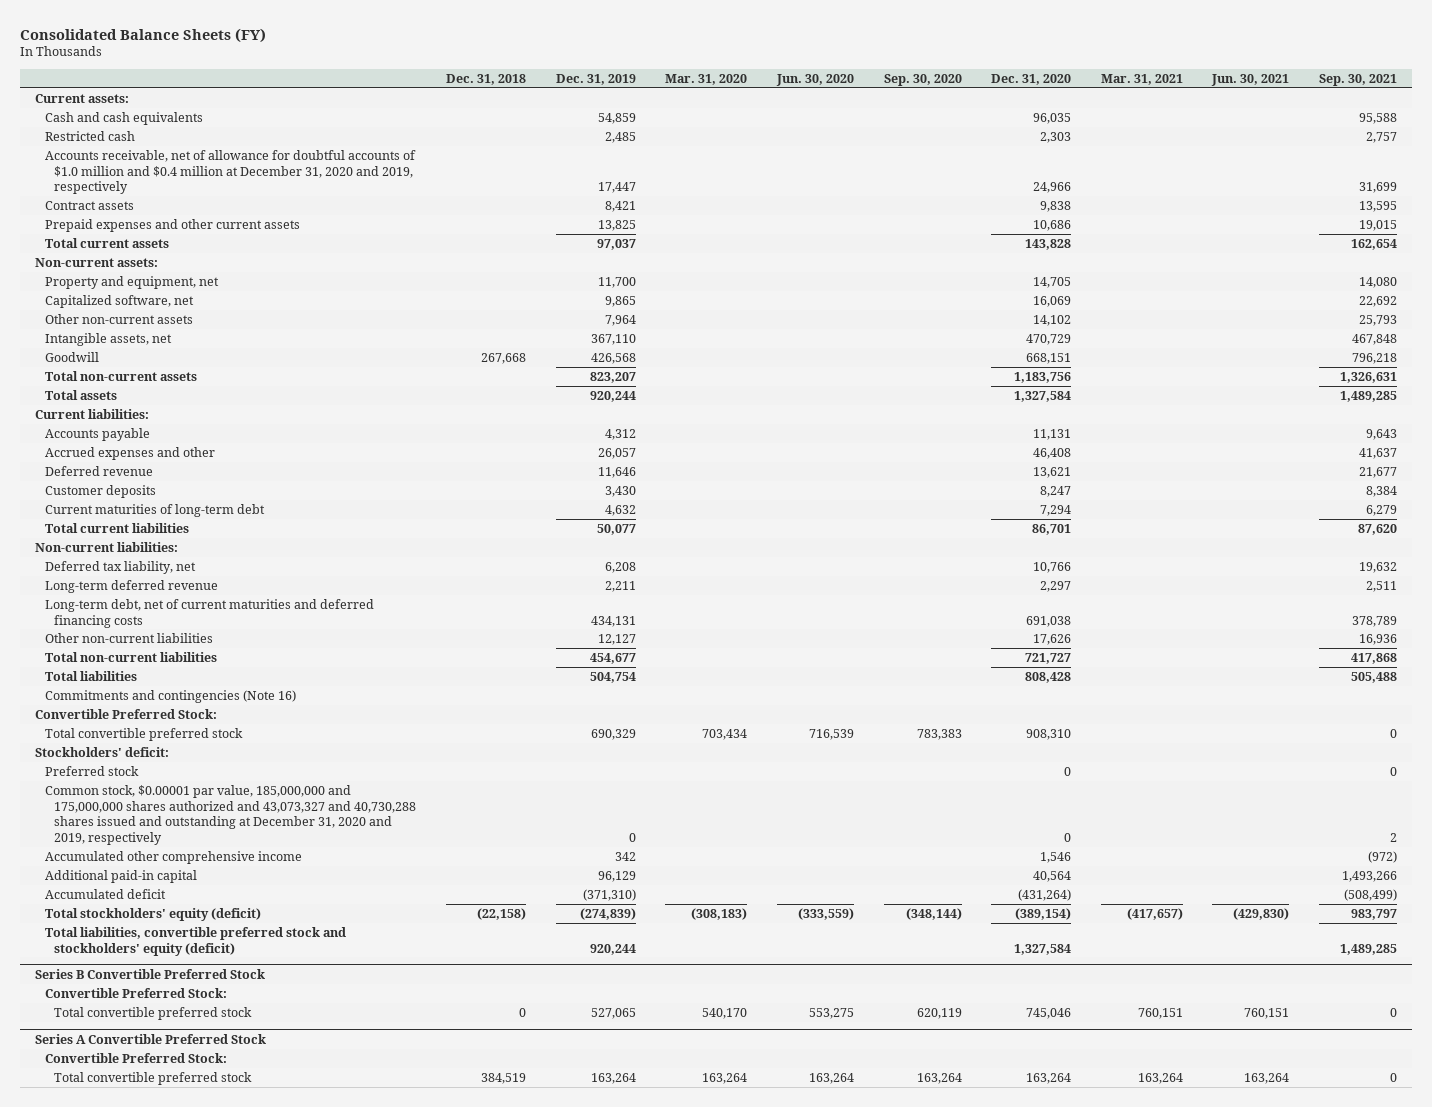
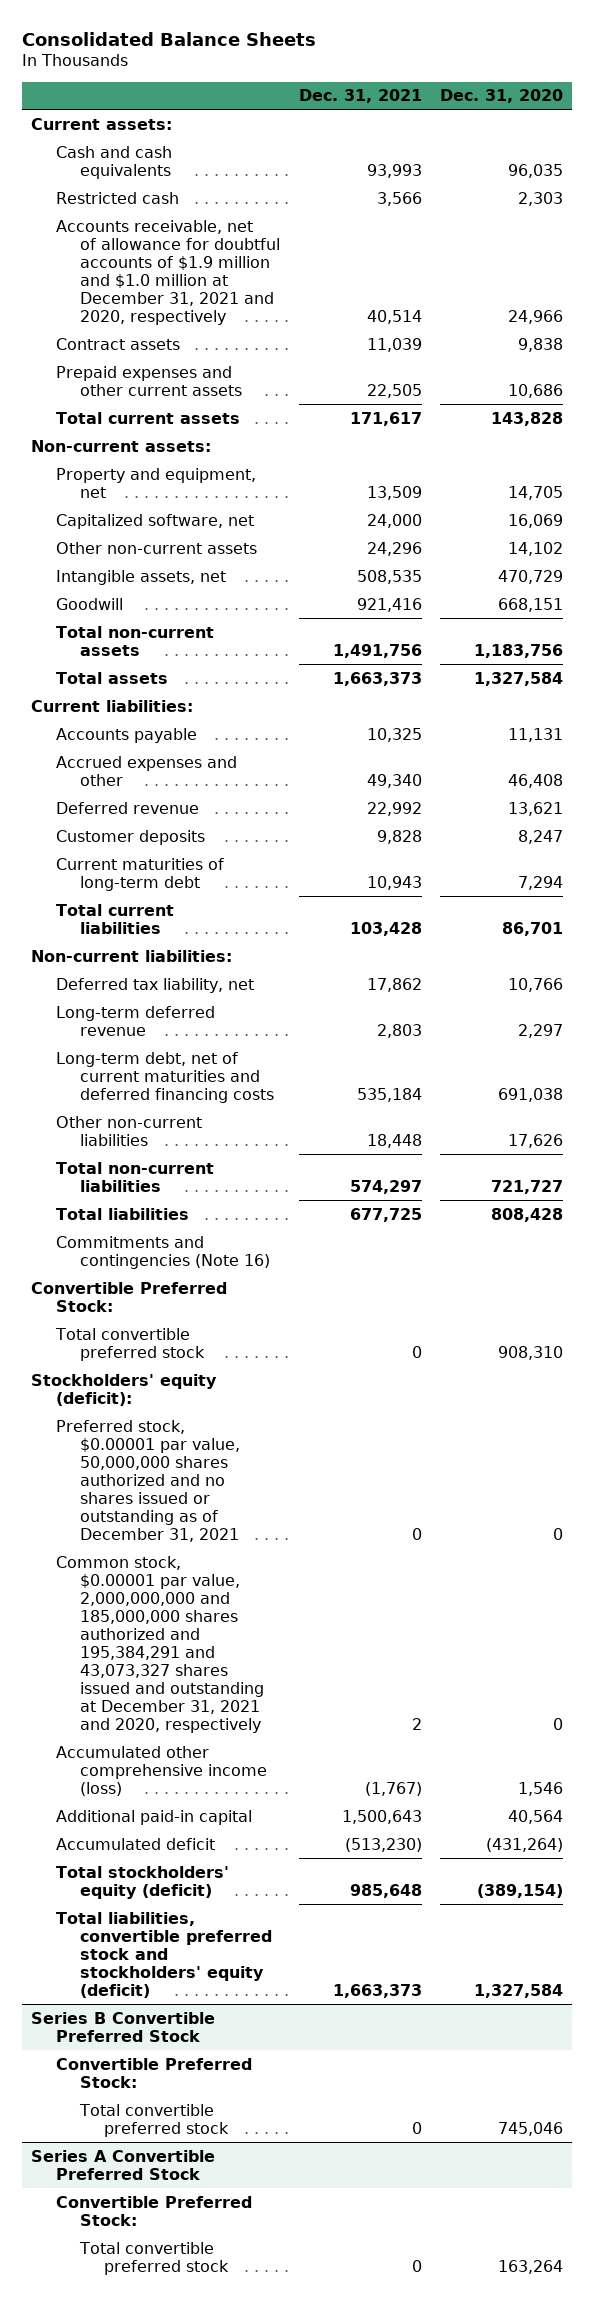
[20,27,267,43] Consolidated Balance Sheets (FY) -> [21,31,316,46] Consolidated Balance Sheets
[445,73,526,85] Dec. 31, 2018 -> none
[555,73,636,85] Dec. 31, 2019 -> none
[665,73,748,85] Mar. 31, 2020 -> none
[775,73,854,86] Jun. 30, 2020 -> none
[883,73,962,86] Sep. 30, 2020 -> none
[1100,73,1183,85] Mar. 31, 2021 -> none
[1211,73,1290,86] Jun. 30, 2021 -> none
[1319,73,1398,86] Sep. 30, 2021 -> none
none -> [298,89,422,104] Dec. 31, 2021
[44,149,416,195] Accounts receivable, net of allowance for doubtful accounts of $1.0 million and $0.4 million at December 31, 2020 and 2019, respectively -> [55,219,280,325] Accounts receivable, net of allowance for doubtful accounts of $1.9 million and $1.0 million at December 31, 2021 and 2020, respectively
[35,746,170,757] Stockholders' deficit: -> [31,1373,218,1406] Stockholders' equity (deficit):
[44,765,139,776] Preferred stock -> [55,1419,240,1542] Preferred stock, $0.00001 par value, 50,000,000 shares authorized and no shares issued or outstanding as of December 31, 2021
[44,784,417,845] Common stock, $0.00001 par value, 185,000,000 and 175,000,000 shares authorized and 43,073,327 and 40,730,288 shares issued and outstanding at December 31, 2020 and 2019, respectively -> [55,1555,264,1734] Common stock, $0.00001 par value, 2,000,000,000 and 185,000,000 shares authorized and 195,384,291 and 43,073,327 shares issued and outstanding at December 31, 2021 and 2020, respectively
[44,850,302,864] Accumulated other comprehensive income -> [55,1745,267,1796] Accumulated other comprehensive income (loss)

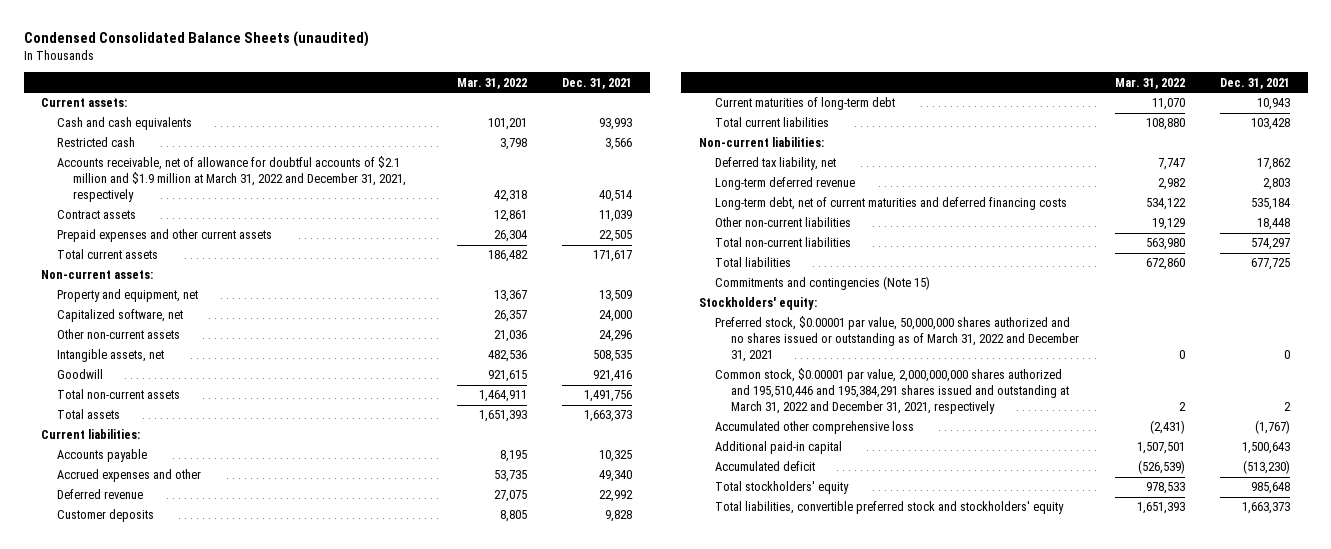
[21,31,316,46] Consolidated Balance Sheets -> [23,30,369,47] Condensed Consolidated Balance Sheets (unaudited)
[440,89,564,104] Dec. 31, 2020 -> none
none -> [456,77,527,89] Mar. 31, 2022
[55,219,280,325] Accounts receivable, net of allowance for doubtful accounts of $1.9 million and $1.0 million at December 31, 2021 and 2020, respectively -> [57,156,407,203] Accounts receivable, net of allowance for doubtful accounts of $2.1 million and $1.9 million at March 31, 2022 and December 31, 2021, respectively
[31,1281,228,1312] Convertible Preferred Stock: -> none
[54,1327,205,1361] Total convertible preferred stock -> none
[55,1235,270,1269] Commitments and contingencies (Note 16) -> [715,276,931,291] Commitments and contingencies (Note 15)
[31,1373,218,1406] Stockholders' equity (deficit): -> [699,297,818,311] Stockholders' equity:
[55,1419,240,1542] Preferred stock, $0.00001 par value, 50,000,000 shares authorized and no shares issued or outstanding as of December 31, 2021 -> [715,316,1080,363] Preferred stock, $0.00001 par value, 50,000,000 shares authorized and no shares issued or outstanding as of March 31, 2022 and December 31, 2021
[55,1555,264,1734] Common stock, $0.00001 par value, 2,000,000,000 and 185,000,000 shares authorized and 195,384,291 and 43,073,327 shares issued and outstanding at December 31, 2021 and 2020, respectively -> [715,368,1070,415] Common stock, $0.00001 par value, 2,000,000,000 shares authorized and 195,510,446 and 195,384,291 shares issued and outstanding at March 31, 2022 and December 31, 2021, respectively
[55,1745,267,1796] Accumulated other comprehensive income (loss) -> [715,421,915,435] Accumulated other comprehensive loss
[31,2011,216,2042] Series B Convertible Preferred Stock -> none
[55,2057,252,2088] Convertible Preferred Stock: -> none
[78,2103,230,2137] Total convertible preferred stock -> none
[31,2149,216,2180] Series A Convertible Preferred Stock -> none
[55,2195,252,2226] Convertible Preferred Stock: -> none
[78,2241,230,2275] Total convertible preferred stock -> none
[55,1865,229,1899] Total stockholders' equity (deficit) -> [715,481,850,495] Total stockholders' equity
[55,1911,272,1998] Total liabilities, convertible preferred stock and stockholders' equity (deficit) -> [715,501,1065,515] Total liabilities, convertible preferred stock and stockholders' equity

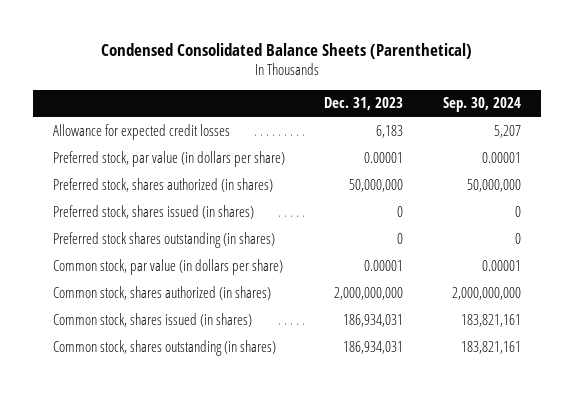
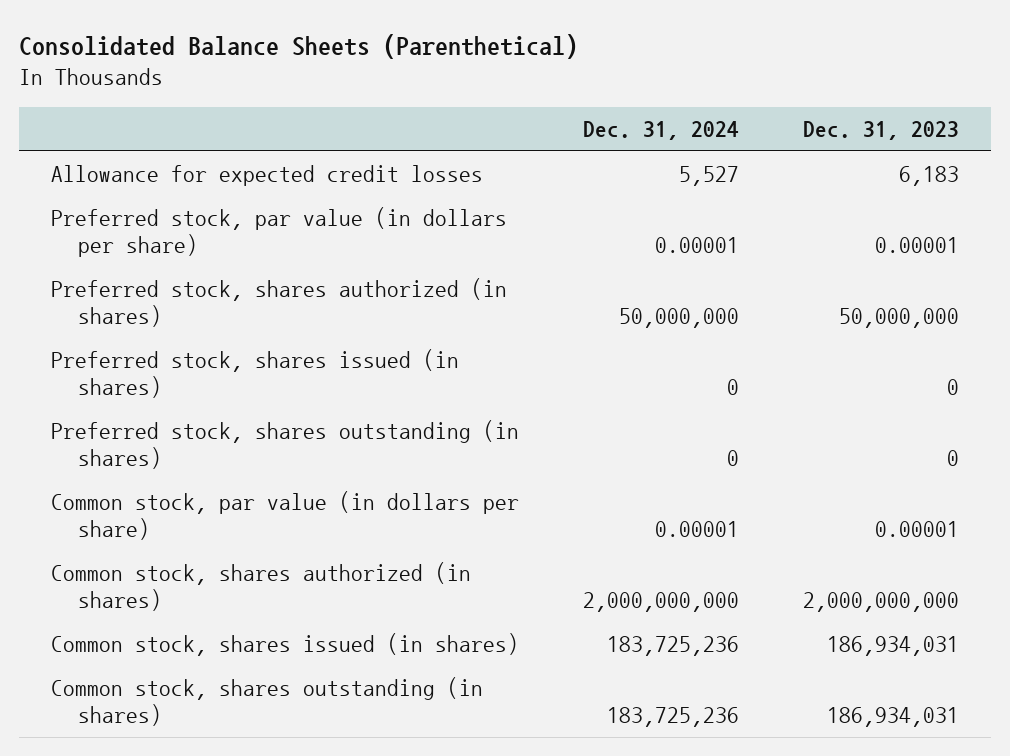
[100,42,472,59] Condensed Consolidated Balance Sheets (Parenthetical) -> [19,34,579,60] Consolidated Balance Sheets (Parenthetical)
[442,97,521,113] Sep. 30, 2024 -> none
none -> [583,120,740,140] Dec. 31, 2024
[53,231,276,248] Preferred stock shares outstanding (in shares) -> [51,420,520,470] Preferred stock, shares outstanding (in shares)

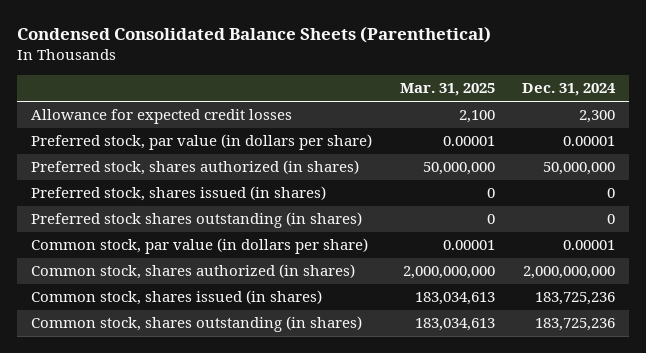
[19,34,579,60] Consolidated Balance Sheets (Parenthetical) -> [17,26,492,44] Condensed Consolidated Balance Sheets (Parenthetical)
[803,120,960,140] Dec. 31, 2023 -> none
none -> [399,83,495,97] Mar. 31, 2025
[679,166,740,187] 5,527 -> [579,110,616,124] 2,300
[51,420,520,470] Preferred stock, shares outstanding (in shares) -> [30,212,362,229] Preferred stock shares outstanding (in shares)

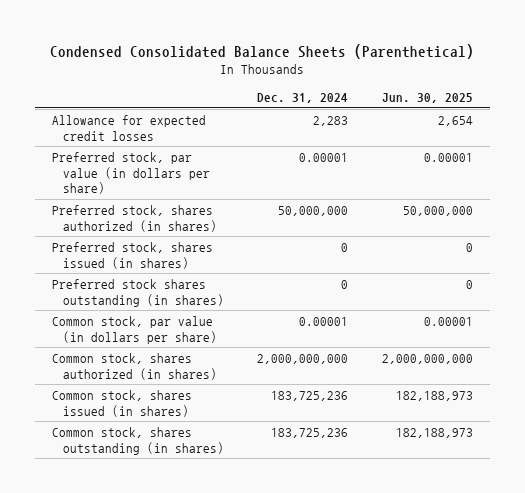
[399,83,495,97] Mar. 31, 2025 -> none
none -> [381,93,473,104] Jun. 30, 2025
[579,110,616,124] 2,300 -> [313,115,349,126] 2,283

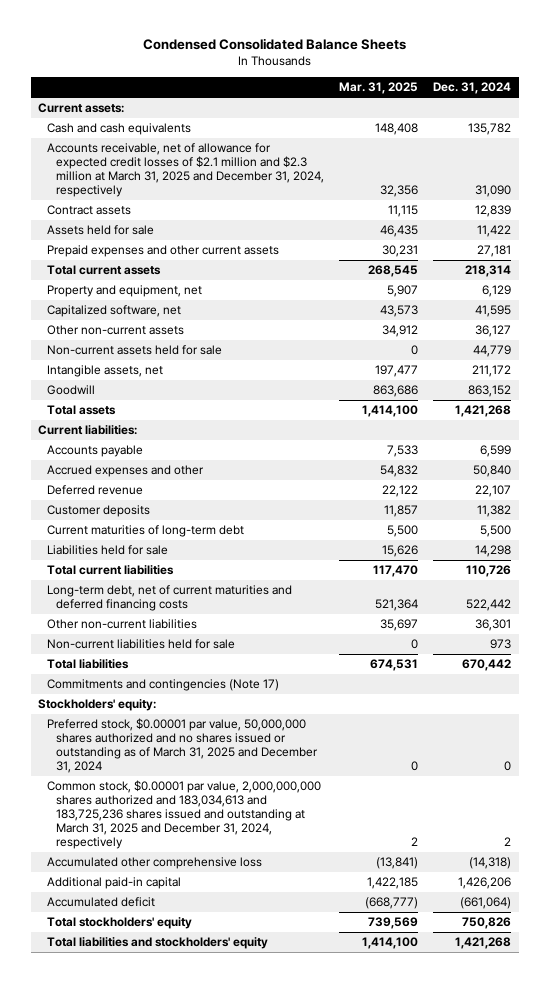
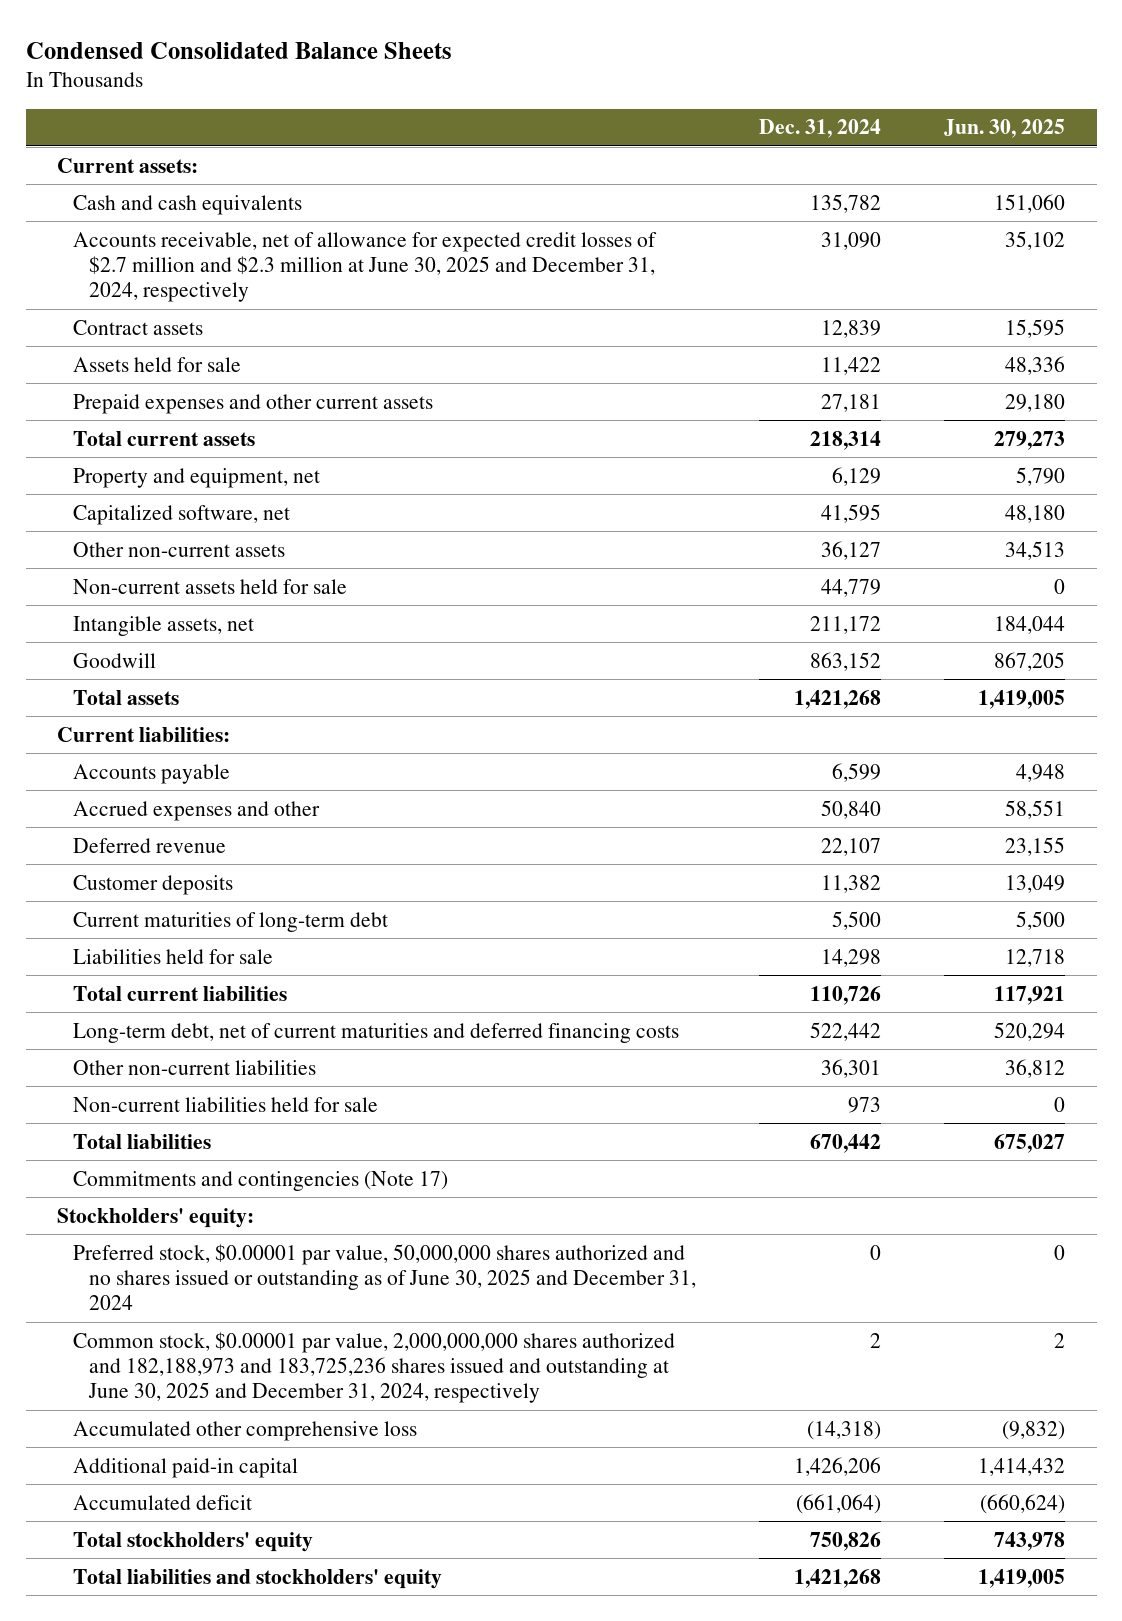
[339,82,419,95] Mar. 31, 2025 -> none
none -> [944,119,1066,139] Jun. 30, 2025
[47,143,325,197] Accounts receivable, net of allowance for expected credit losses of $2.1 million and $2.3 million at March 31, 2025 and December 31, 2024, respectively -> [73,231,658,303] Accounts receivable, net of allowance for expected credit losses of $2.7 million and $2.3 million at June 30, 2025 and December 31, 2024, respectively
[47,718,319,773] Preferred stock, $0.00001 par value, 50,000,000 shares authorized and no shares issued or outstanding as of March 31, 2025 and December 31, 2024 -> [73,1243,696,1311] Preferred stock, $0.00001 par value, 50,000,000 shares authorized and no shares issued or outstanding as of June 30, 2025 and December 31, 2024
[47,780,322,849] Common stock, $0.00001 par value, 2,000,000,000 shares authorized and 183,034,613 and 183,725,236 shares issued and outstanding at March 31, 2025 and December 31, 2024, respectively -> [73,1331,676,1404] Common stock, $0.00001 par value, 2,000,000,000 shares authorized and 182,188,973 and 183,725,236 shares issued and outstanding at June 30, 2025 and December 31, 2024, respectively

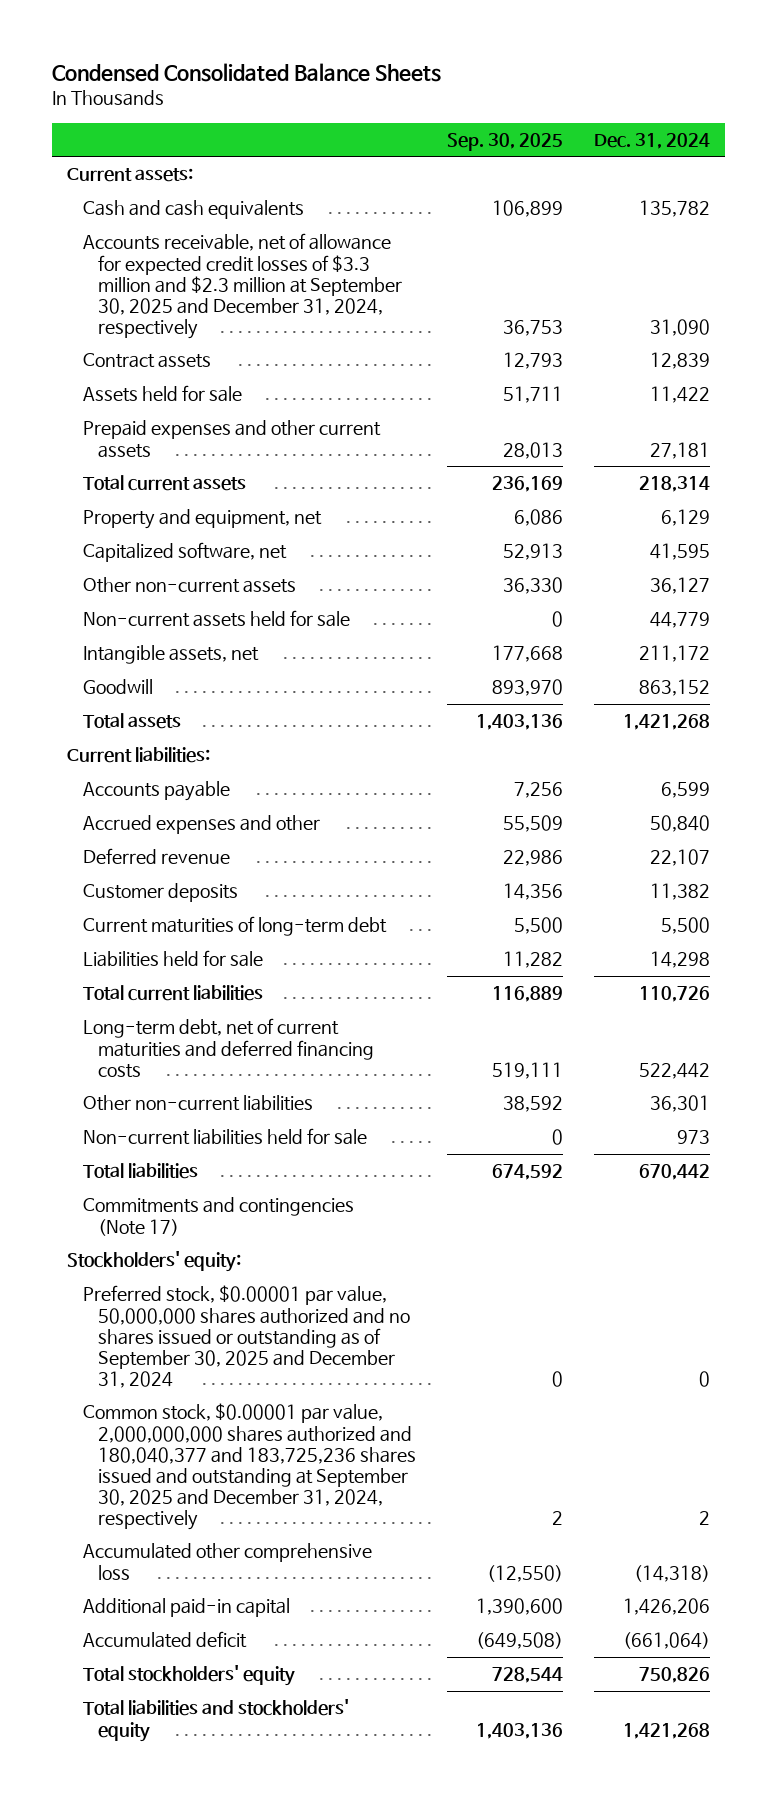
[944,119,1066,139] Jun. 30, 2025 -> none
none -> [447,132,564,151] Sep. 30, 2025
[73,231,658,303] Accounts receivable, net of allowance for expected credit losses of $2.7 million and $2.3 million at June 30, 2025 and December 31, 2024, respectively -> [82,233,403,339] Accounts receivable, net of allowance for expected credit losses of $3.3 million and $2.3 million at September 30, 2025 and December 31, 2024, respectively
[73,1243,696,1311] Preferred stock, $0.00001 par value, 50,000,000 shares authorized and no shares issued or outstanding as of June 30, 2025 and December 31, 2024 -> [82,1285,411,1388] Preferred stock, $0.00001 par value, 50,000,000 shares authorized and no shares issued or outstanding as of September 30, 2025 and December 31, 2024
[73,1331,676,1404] Common stock, $0.00001 par value, 2,000,000,000 shares authorized and 182,188,973 and 183,725,236 shares issued and outstanding at June 30, 2025 and December 31, 2024, respectively -> [82,1403,417,1530] Common stock, $0.00001 par value, 2,000,000,000 shares authorized and 180,040,377 and 183,725,236 shares issued and outstanding at September 30, 2025 and December 31, 2024, respectively

